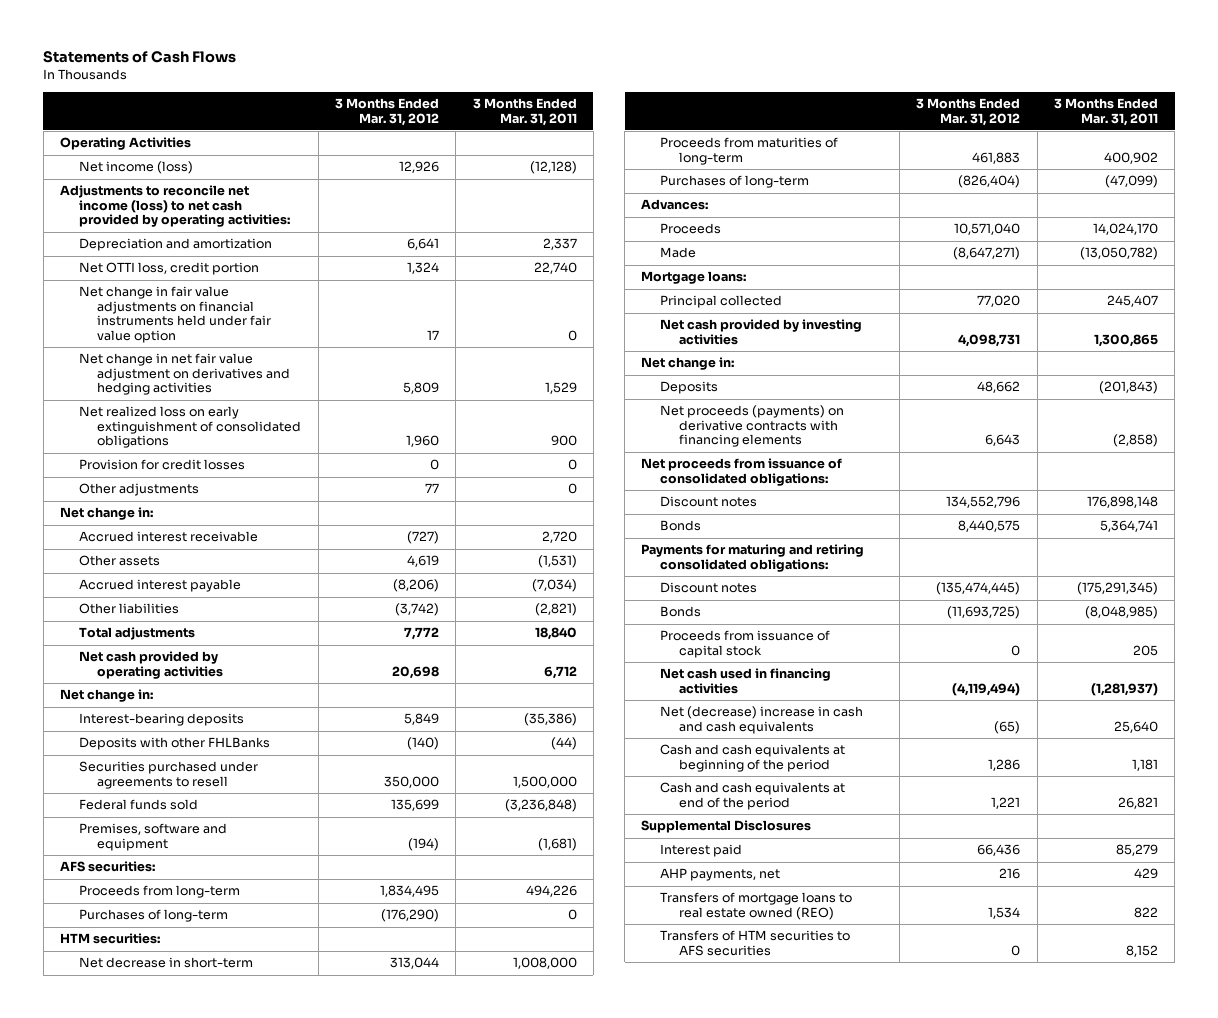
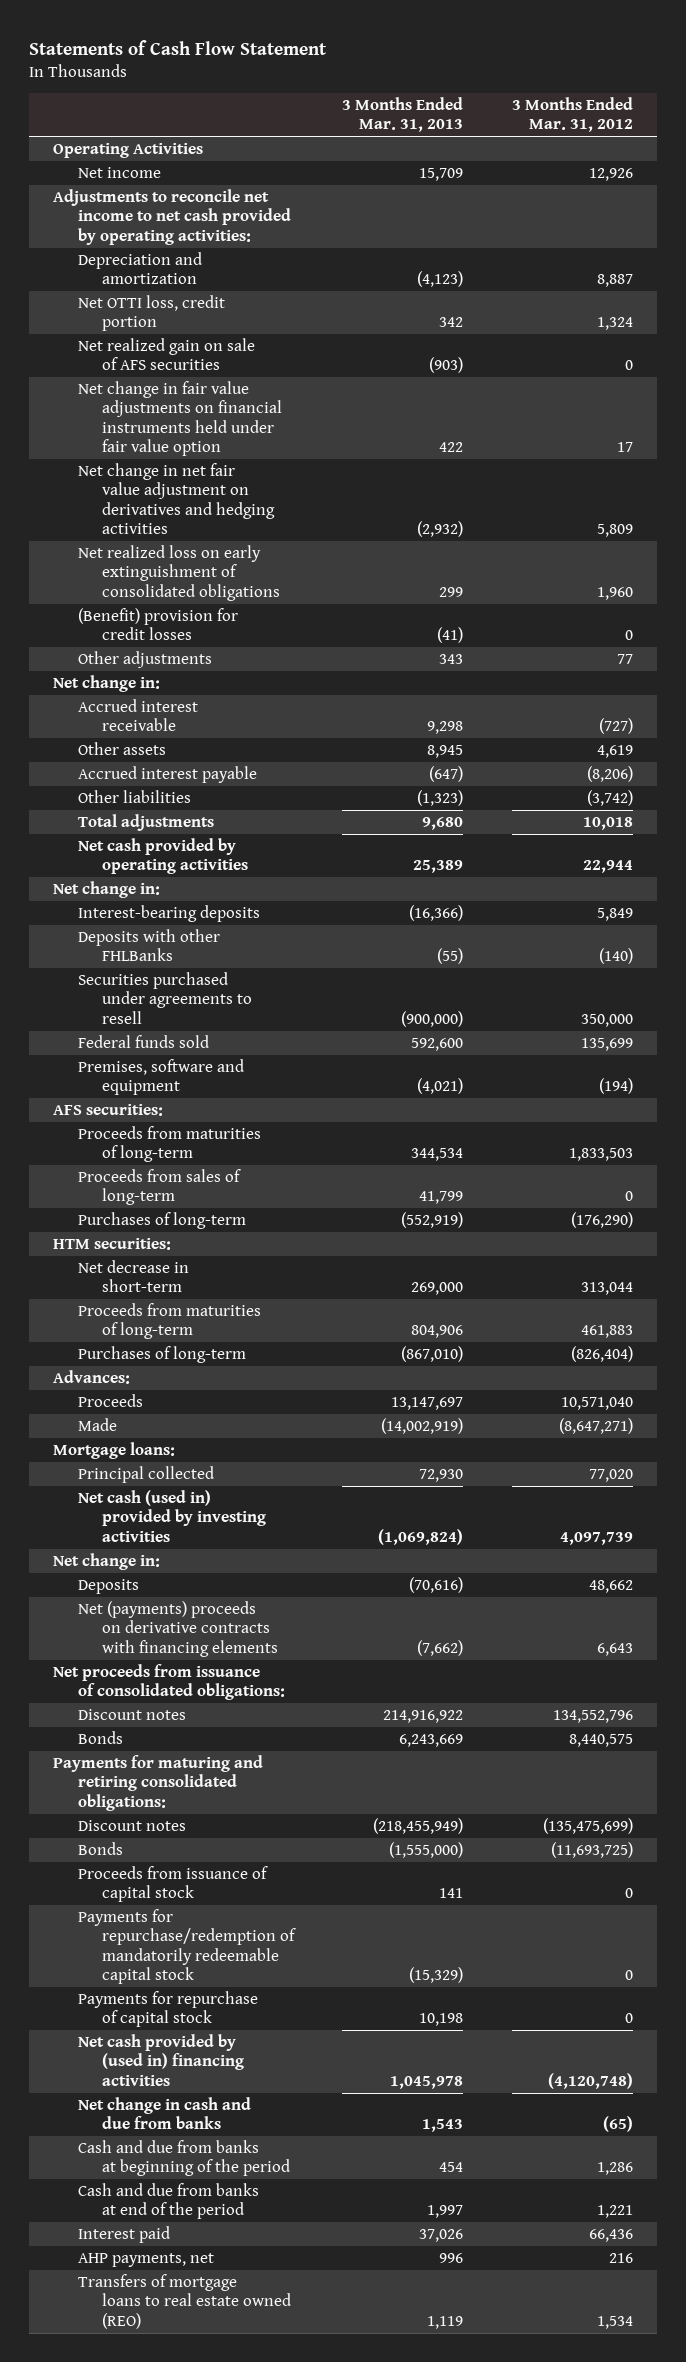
[43,51,237,64] Statements of Cash Flows -> [29,39,328,55] Statements of Cash Flow Statement
[472,98,577,126] 3 Months Ended Mar. 31, 2011 -> none
none -> [342,97,464,133] 3 Months Ended Mar. 31, 2013
[78,161,193,175] Net income (loss) -> [77,167,161,179] Net income
[59,185,290,228] Adjustments to reconcile net income (loss) to net cash provided by operating activities: -> [53,189,291,245] Adjustments to reconcile net income to net cash provided by operating activities:
[406,238,439,251] 6,641 -> [596,274,633,288] 8,887
none -> [77,338,255,371] Net realized gain on sale of AFS securities
[78,459,245,471] Provision for credit losses -> [77,608,238,641] (Benefit) provision for credit losses
[403,627,439,641] 7,772 -> [582,817,633,831] 10,018
[391,665,439,679] 20,698 -> [582,860,633,874] 22,944
[78,885,240,899] Proceeds from long-term -> [77,1126,261,1163] Proceeds from maturities of long-term
[379,885,439,898] 1,834,495 -> [568,1148,633,1162] 1,833,503
none -> [77,1169,241,1206] Proceeds from sales of long-term
[660,319,863,345] Net cash provided by investing activities -> [77,1490,267,1542] Net cash (used in) provided by investing activities
[958,333,1021,347] 4,098,731 -> [559,1531,633,1545] 4,097,739
[660,405,845,448] Net proceeds (payments) on derivative contracts with financing elements -> [77,1601,279,1657] Net (payments) proceeds on derivative contracts with financing elements
[936,582,1021,596] (135,474,445) -> [542,1818,633,1835] (135,475,699)
[641,820,812,834] Supplemental Disclosures -> none
none -> [77,1909,297,1984] Payments for repurchase/redemption of mandatorily redeemable capital stock
none -> [77,1991,258,2028] Payments for repurchase of capital stock
[660,668,832,694] Net cash used in financing activities -> [77,2034,245,2086] Net cash provided by (used in) financing activities
[952,682,1021,696] (4,119,494) -> [547,2072,633,2089] (4,120,748)
[660,706,864,734] Net (decrease) increase in cash and cash equivalents -> [77,2097,251,2130] Net change in cash and due from banks
[660,744,846,772] Cash and cash equivalents at beginning of the period -> [77,2140,291,2177] Cash and due from banks at beginning of the period
[660,782,846,810] Cash and cash equivalents at end of the period -> [77,2183,259,2220] Cash and due from banks at end of the period
[660,930,851,956] Transfers of HTM securities to AFS securities -> none

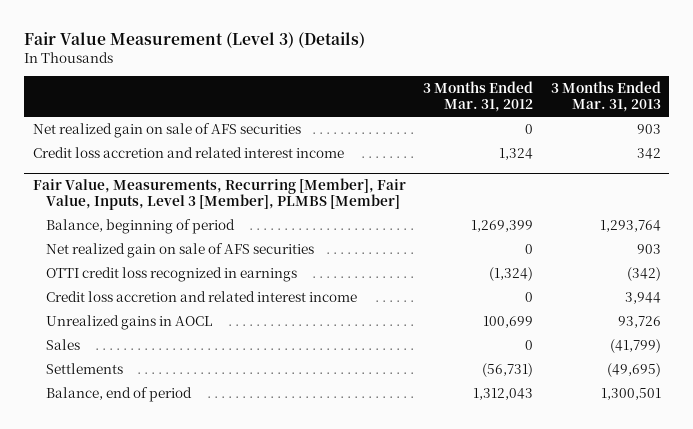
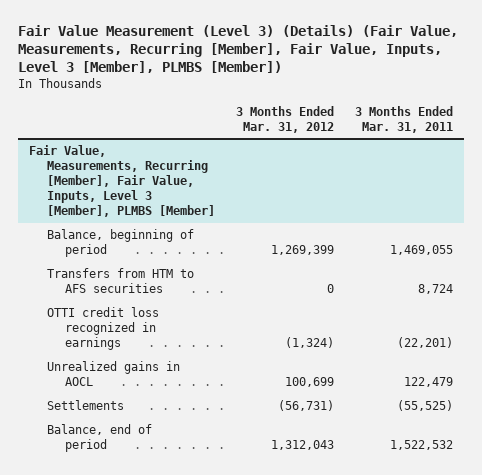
[23,31,365,48] Fair Value Measurement (Level 3) (Details) -> [18,25,459,74] Fair Value Measurement (Level 3) (Details) (Fair Value, Measurements, Recurring [Member], Fair Value, Inputs, Level 3 [Member], PLMBS [Member])
[550,80,661,113] 3 Months Ended Mar. 31, 2013 -> none
none -> [355,105,454,133] 3 Months Ended Mar. 31, 2011
[32,122,301,138] Net realized gain on sale of AFS securities -> none
[32,146,344,158] Credit loss accretion and related interest income -> none
[46,242,315,258] Net realized gain on sale of AFS securities -> none
none -> [46,268,194,294] Transfers from HTM to AFS securities
[46,290,358,302] Credit loss accretion and related interest income -> none
[46,338,81,350] Sales -> none

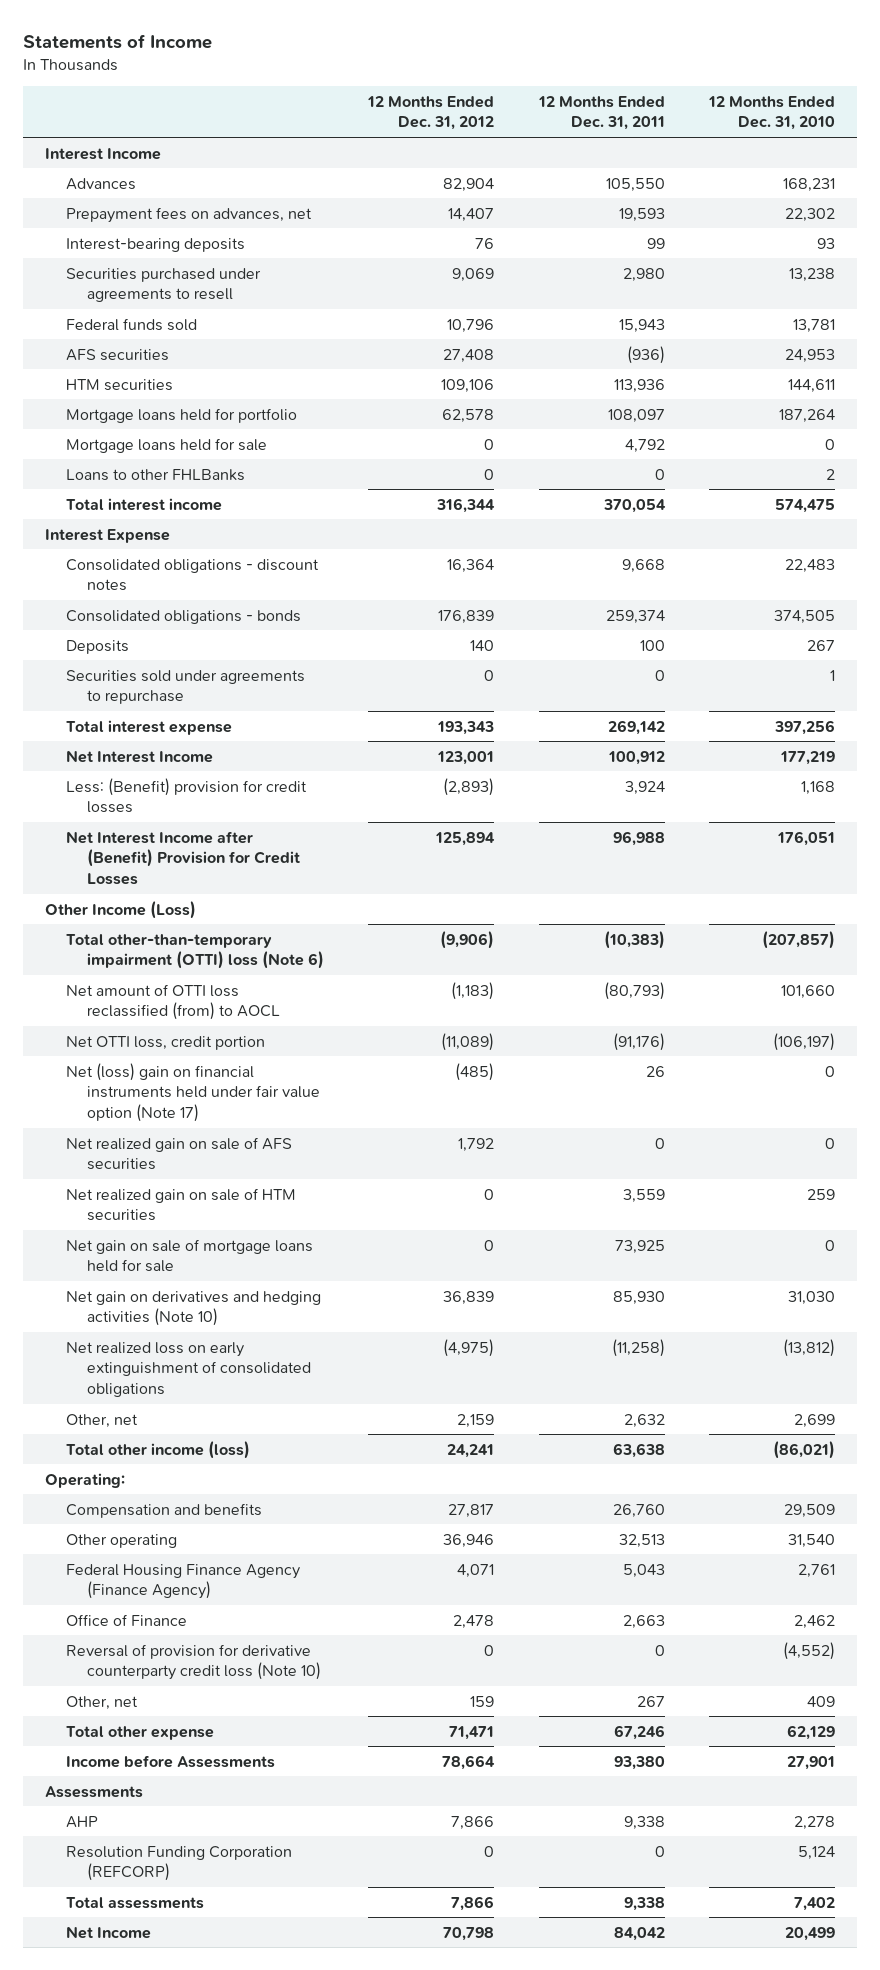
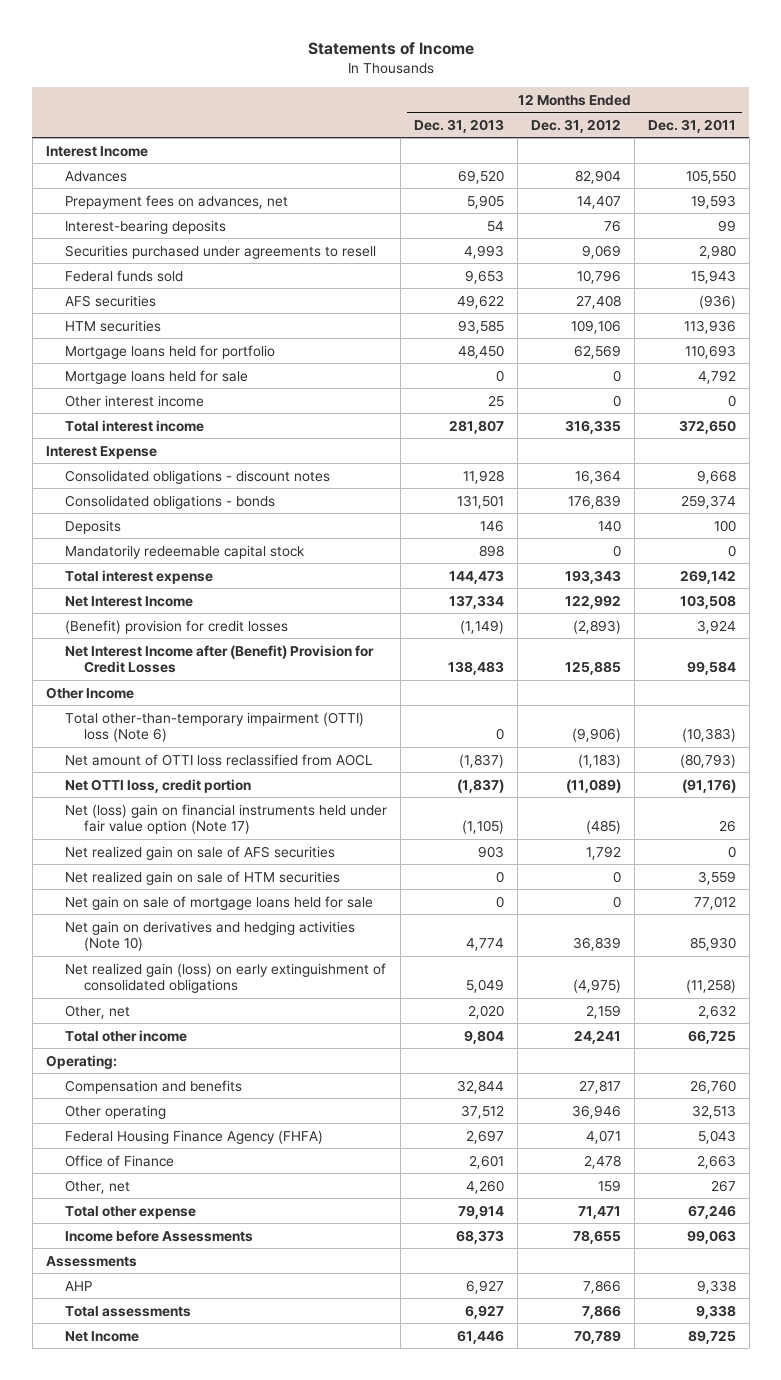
[708,95,836,131] 12 Months Ended Dec. 31, 2010 -> none
none -> [413,118,504,133] Dec. 31, 2013
[442,408,495,423] 62,578 -> [573,344,621,359] 62,569
[607,408,665,423] 108,097 -> [684,344,736,359] 110,693
[66,468,246,481] Loans to other FHLBanks -> none
none -> [65,394,205,407] Other interest income
[436,497,496,513] 316,344 -> [564,419,621,434] 316,335
[602,498,666,513] 370,054 -> [678,419,736,434] 372,650
[66,669,306,705] Securities sold under agreements to repurchase -> none
none -> [65,544,306,559] Mandatorily redeemable capital stock
[437,750,495,765] 123,001 -> [564,594,621,609] 122,992
[607,750,665,765] 100,912 -> [679,594,736,609] 103,508
[66,777,308,814] Less: (Benefit) provision for credit losses -> [65,619,289,634] (Benefit) provision for credit losses
[435,831,496,846] 125,894 -> [564,661,621,676] 125,885
[612,830,665,846] 96,988 -> [686,661,736,676] 99,584
[45,900,197,919] Other Income (Loss) -> [45,686,134,699] Other Income
[66,983,280,1021] Net amount of OTTI loss reclassified (from) to AOCL -> [65,753,373,766] Net amount of OTTI loss reclassified from AOCL
[614,1239,665,1254] 73,925 -> [693,895,736,910] 77,012
[66,1341,311,1398] Net realized loss on early extinguishment of consolidated obligations -> [65,962,387,994] Net realized gain (loss) on early extinguishment of consolidated obligations
[66,1440,251,1459] Total other income (loss) -> [65,1029,188,1042] Total other income
[612,1442,665,1458] 63,638 -> [687,1029,736,1044] 66,725
[66,1563,301,1600] Federal Housing Finance Agency (Finance Agency) -> [65,1129,324,1144] Federal Housing Finance Agency (FHFA)
[66,1643,321,1681] Reversal of provision for derivative counterparty credit loss (Note 10) -> none
[442,1754,496,1770] 78,664 -> [572,1229,621,1244] 78,655
[613,1755,665,1770] 93,380 -> [686,1229,736,1244] 99,063
[66,1845,293,1882] Resolution Funding Corporation (REFCORP) -> none
[443,1926,495,1941] 70,798 -> [573,1329,621,1344] 70,789
[613,1926,665,1941] 84,042 -> [687,1329,736,1344] 89,725

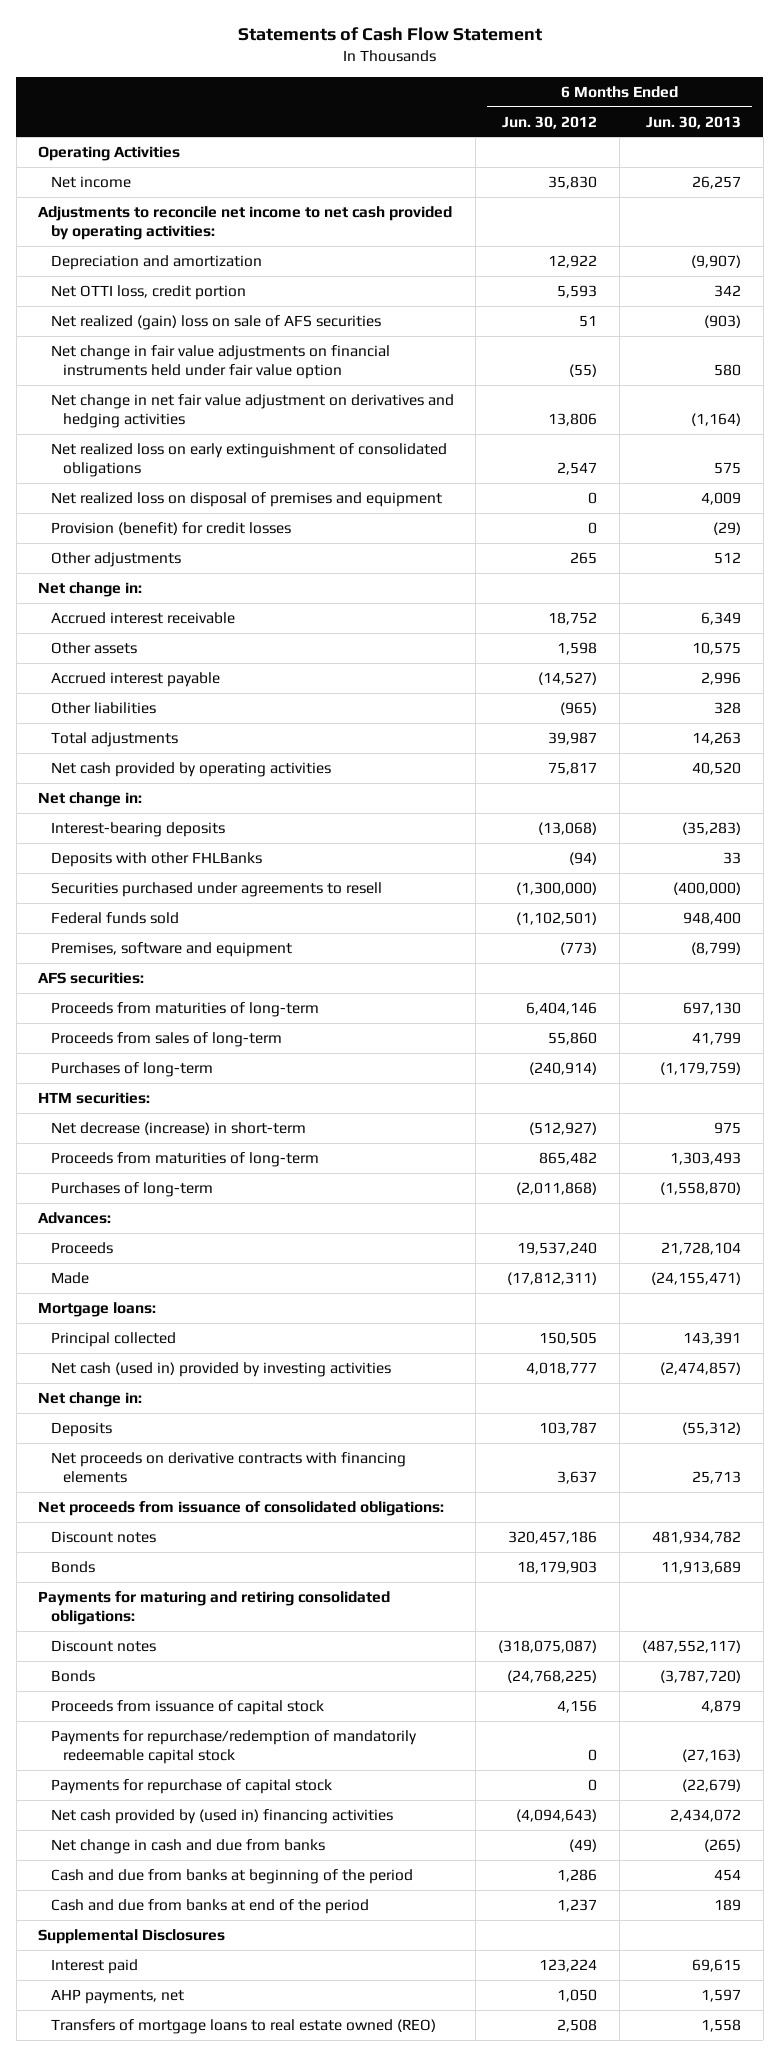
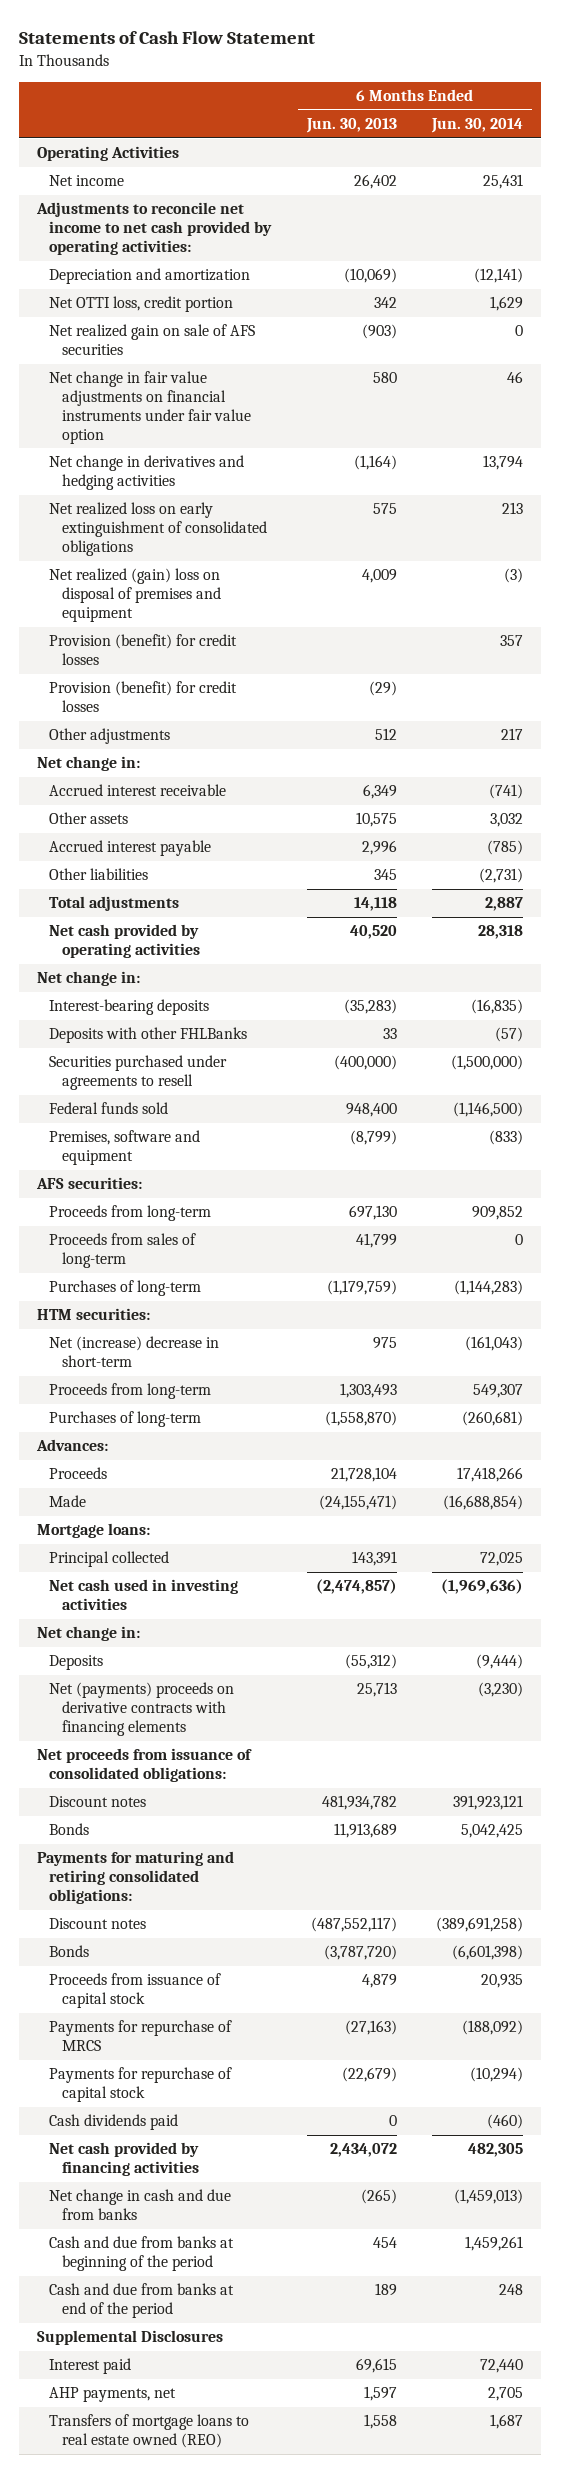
[502,115,598,129] Jun. 30, 2012 -> none
none -> [431,118,524,134] Jun. 30, 2014
[691,175,741,189] 26,257 -> [353,174,397,190] 26,402
[690,254,741,268] (9,907) -> [343,268,397,284] (10,069)
[50,314,381,330] Net realized (gain) loss on sale of AFS securities -> [49,324,256,356] Net realized gain on sale of AFS securities
[50,344,390,380] Net change in fair value adjustments on financial instruments held under fair value option -> [49,371,251,444] Net change in fair value adjustments on financial instruments under fair value option
[50,393,454,429] Net change in net fair value adjustment on derivatives and hedging activities -> [49,455,245,491] Net change in derivatives and hedging activities
[50,491,442,507] Net realized loss on disposal of premises and equipment -> [49,568,221,622] Net realized (gain) loss on disposal of premises and equipment
none -> [49,634,238,666] Provision (benefit) for credit losses
[713,701,741,714] 328 -> [373,869,397,881] 345
[691,731,741,745] 14,263 -> [353,897,397,912] 14,118
[50,1001,319,1017] Proceeds from maturities of long-term -> [49,1205,212,1222] Proceeds from long-term
[50,1121,306,1135] Net decrease (increase) in short-term -> [49,1336,220,1368] Net (increase) decrease in short-term
[50,1151,319,1167] Proceeds from maturities of long-term -> [49,1383,212,1400] Proceeds from long-term
[50,1361,391,1377] Net cash (used in) provided by investing activities -> [49,1579,239,1611] Net cash used in investing activities
[50,1451,406,1484] Net proceeds on derivative contracts with financing elements -> [49,1682,235,1736] Net (payments) proceeds on derivative contracts with financing elements
[50,1729,417,1765] Payments for repurchase/redemption of mandatorily redeemable capital stock -> [49,2020,233,2052] Payments for repurchase of MRCS
none -> [49,2114,179,2131] Cash dividends paid
[50,1808,393,1824] Net cash provided by (used in) financing activities -> [49,2142,200,2177] Net cash provided by financing activities

